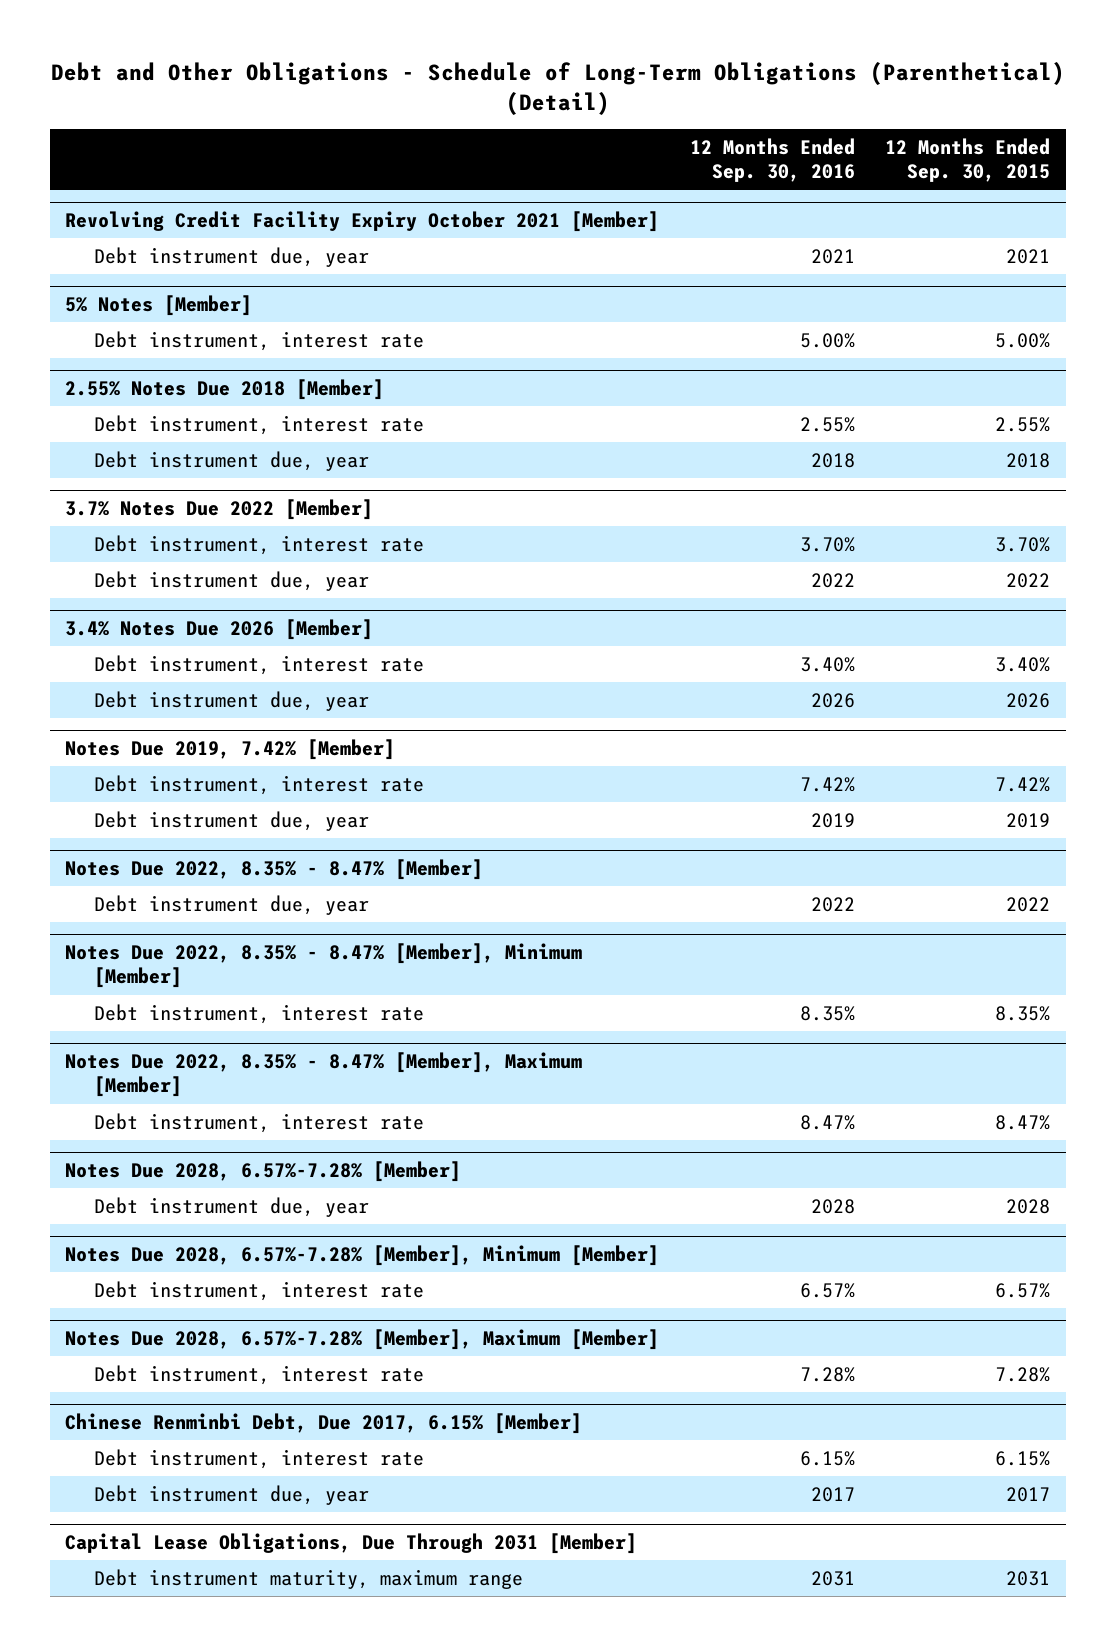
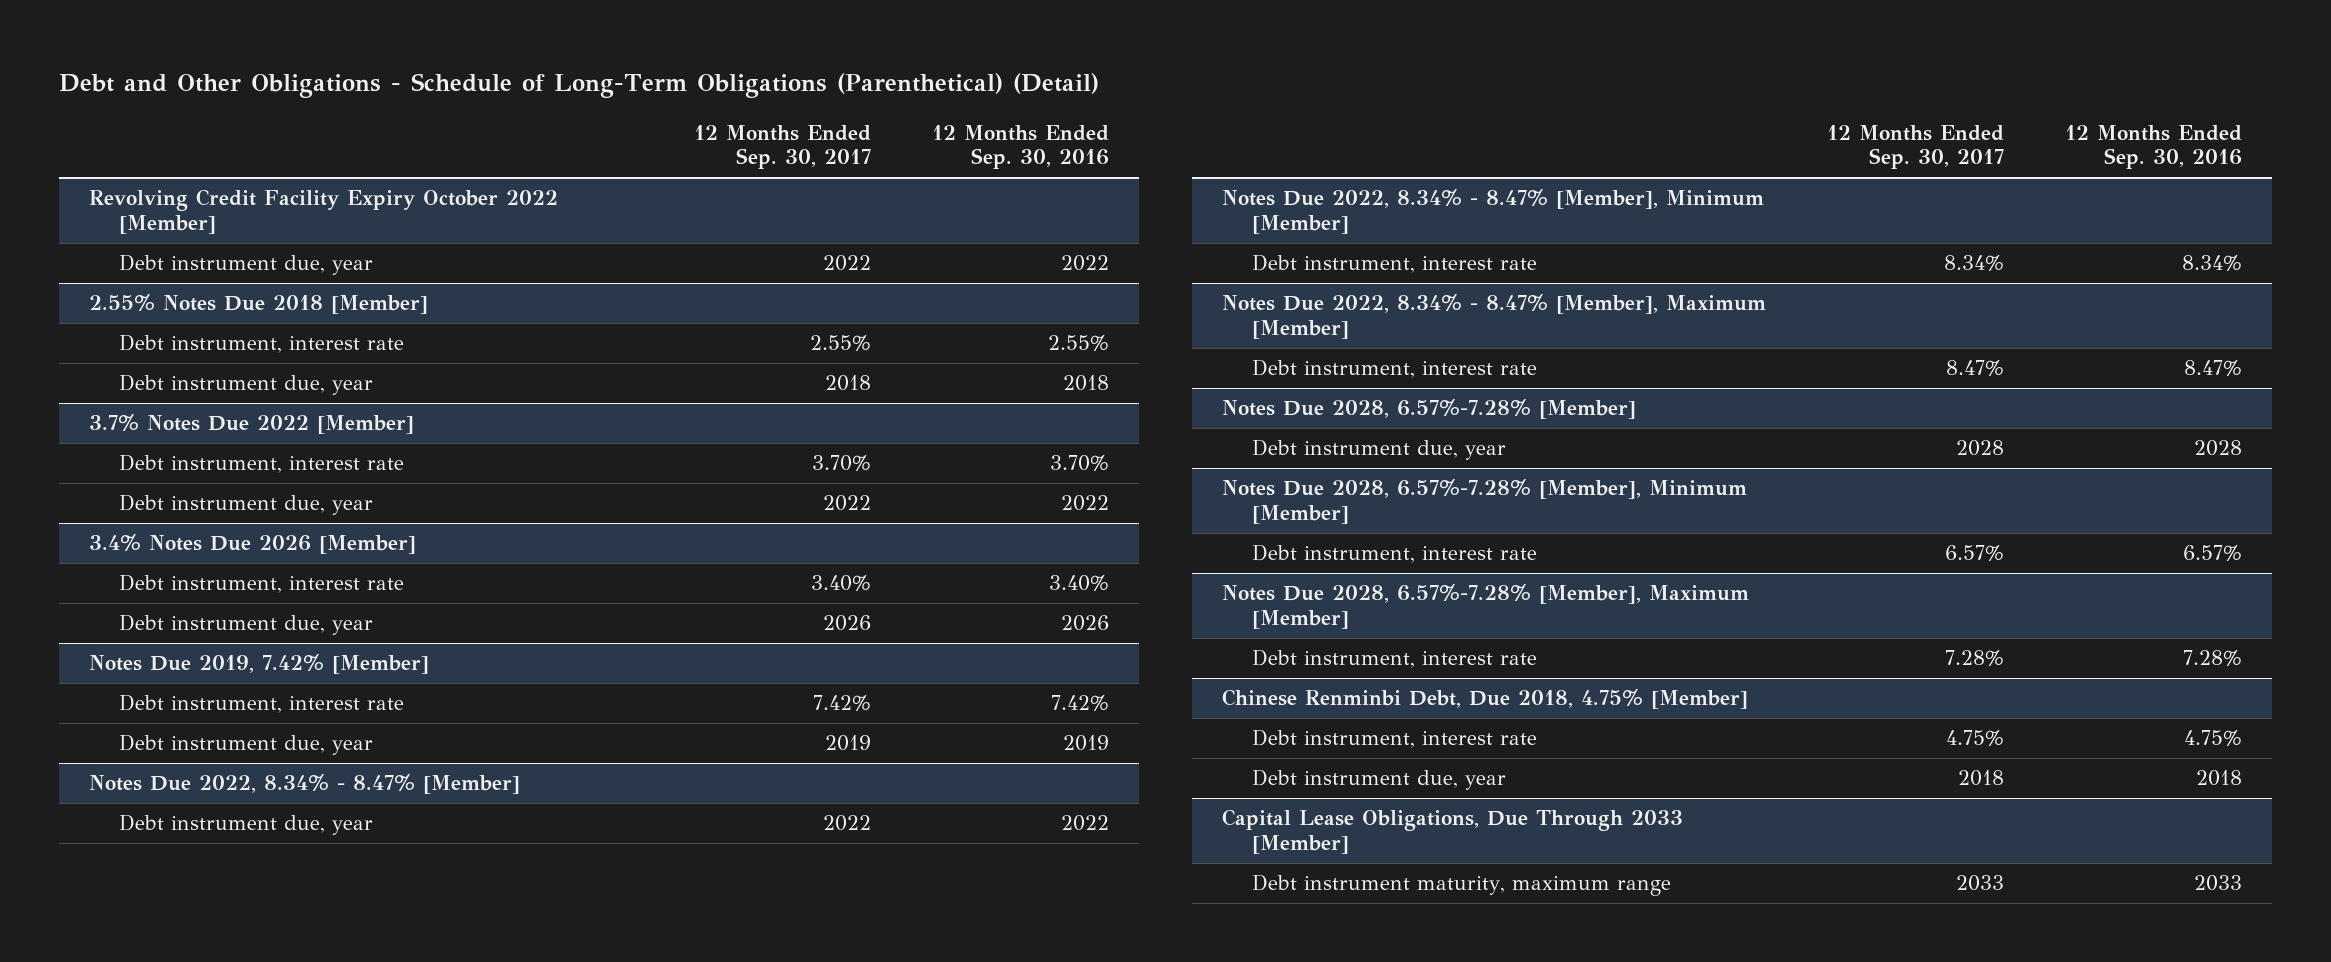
[885,137,1051,182] 12 Months Ended Sep. 30, 2015 -> none
none -> [693,124,871,170] 12 Months Ended Sep. 30, 2017
[65,294,253,316] 5% Notes [Member] -> none
[93,330,424,351] Debt instrument, interest rate -> none
[65,210,660,232] Revolving Credit Facility Expiry October 2021 [Member] -> [89,189,559,234] Revolving Credit Facility Expiry October 2022 [Member]
[810,248,855,264] 2021 -> [1060,255,1109,272] 2022
[65,858,484,880] Notes Due 2022, 8.35% - 8.47% [Member] -> [89,773,521,795] Notes Due 2022, 8.34% - 8.47% [Member]
[65,942,583,989] Notes Due 2022, 8.35% - 8.47% [Member], Minimum [Member] -> [1222,188,1765,234] Notes Due 2022, 8.34% - 8.47% [Member], Minimum [Member]
[799,1005,855,1021] 8.35% -> [2182,255,2243,272] 8.34%
[65,1051,583,1098] Notes Due 2022, 8.35% - 8.47% [Member], Maximum [Member] -> [1222,293,1767,339] Notes Due 2022, 8.34% - 8.47% [Member], Maximum [Member]
[65,1412,583,1434] Chinese Renminbi Debt, Due 2017, 6.15% [Member] -> none
none -> [1222,688,1749,710] Chinese Renminbi Debt, Due 2018, 4.75% [Member]
[799,1450,855,1466] 6.15% -> [2184,730,2243,747] 4.75%
[810,1486,855,1502] 2017 -> [2196,770,2243,787] 2018
[65,1532,638,1554] Capital Lease Obligations, Due Through 2031 [Member] -> [1222,809,1684,854] Capital Lease Obligations, Due Through 2033 [Member]
[810,1570,855,1586] 2031 -> [2194,875,2243,892] 2033

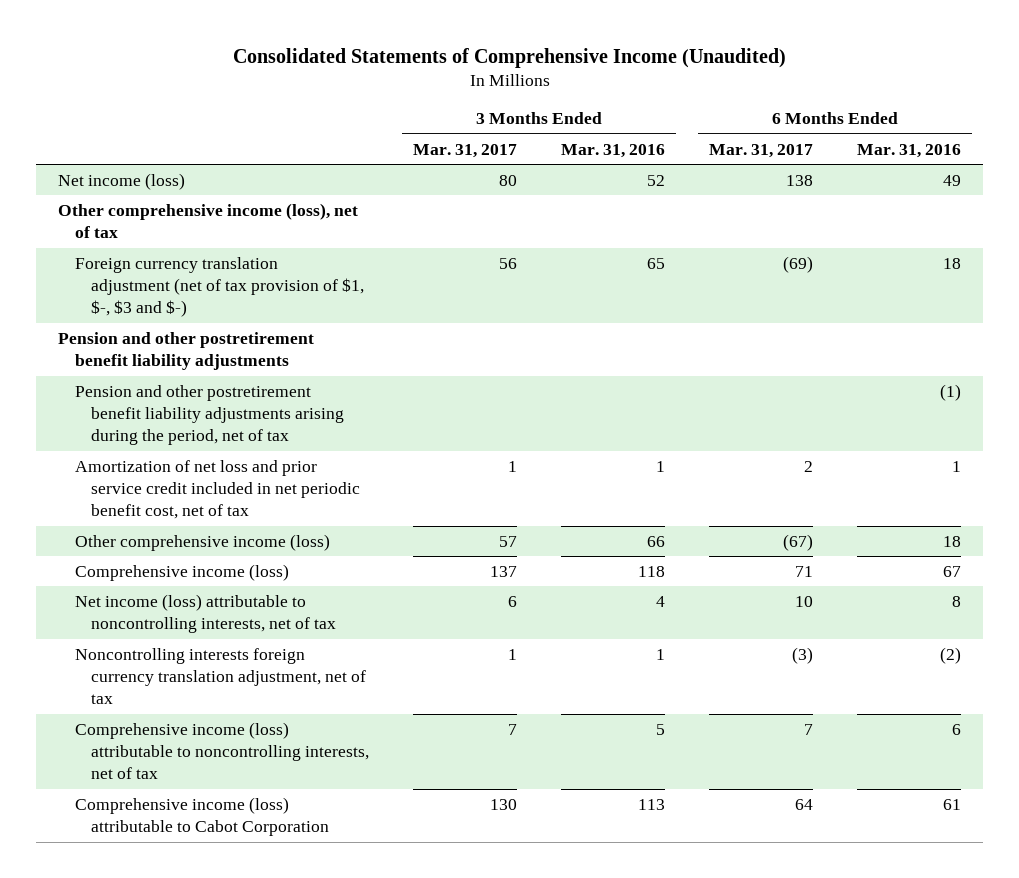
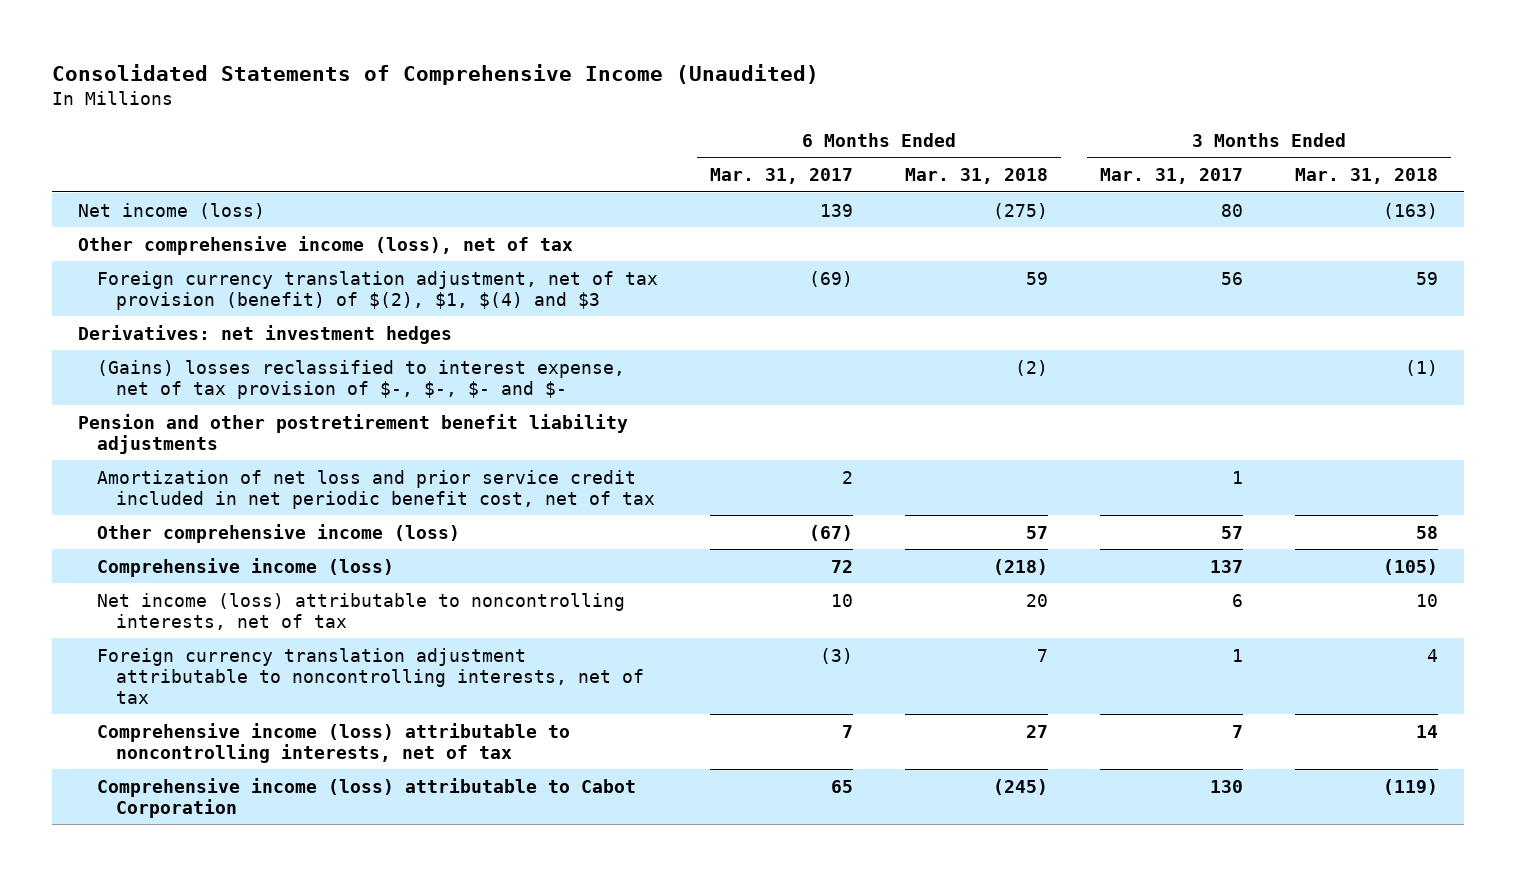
[561,143,666,158] Mar. 31, 2016 -> none
[857,143,962,158] Mar. 31, 2016 -> none
none -> [905,168,1049,185] Mar. 31, 2018
none -> [1295,168,1439,185] Mar. 31, 2018
[786,174,814,186] 138 -> [820,203,854,217] 139
[74,256,365,318] Foreign currency translation adjustment (net of tax provision of $1, $-, $3 and $-) -> [97,270,659,310] Foreign currency translation adjustment, net of tax provision (benefit) of $(2), $1, $(4) and $3
none -> [78,324,453,344] Derivatives: net investment hedges
none -> [97,359,626,399] (Gains) losses reclassified to interest expense, net of tax provision of $-, $-, $- and $-
[74,384,345,446] Pension and other postretirement benefit liability adjustments arising during the period, net of tax -> none
[795,565,814,577] 71 -> [831,559,854,573] 72
[74,647,367,705] Noncontrolling interests foreign currency translation adjustment, net of tax -> [97,647,644,704] Foreign currency translation adjustment attributable to noncontrolling interests, net of tax
[795,798,814,810] 64 -> [831,779,854,793] 65

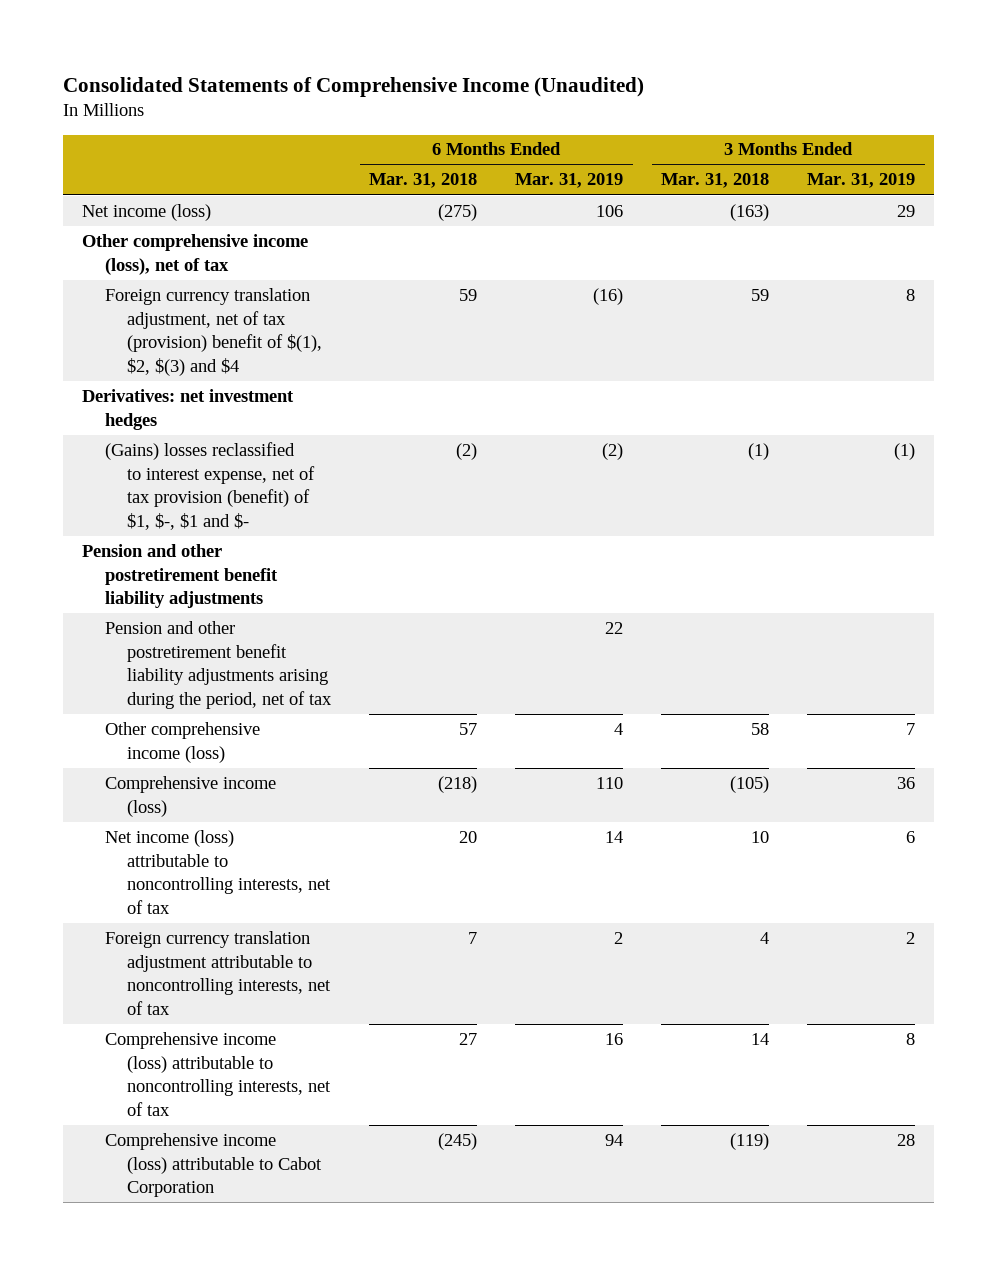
[710,168,854,185] Mar. 31, 2017 -> none
[1100,168,1244,185] Mar. 31, 2017 -> none
none -> [515,173,624,189] Mar. 31, 2019
none -> [807,173,916,189] Mar. 31, 2019
[97,270,659,310] Foreign currency translation adjustment, net of tax provision (benefit) of $(2), $1, $(4) and $3 -> [104,287,323,376] Foreign currency translation adjustment, net of tax (provision) benefit of $(1), $2, $(3) and $4
[97,359,626,399] (Gains) losses reclassified to interest expense, net of tax provision of $-, $-, $- and $- -> [104,441,316,530] (Gains) losses reclassified to interest expense, net of tax provision (benefit) of $1, $-, $1 and $-
[97,469,655,509] Amortization of net loss and prior service credit included in net periodic benefit cost, net of tax -> none
none -> [104,620,333,709] Pension and other postretirement benefit liability adjustments arising during the period, net of tax

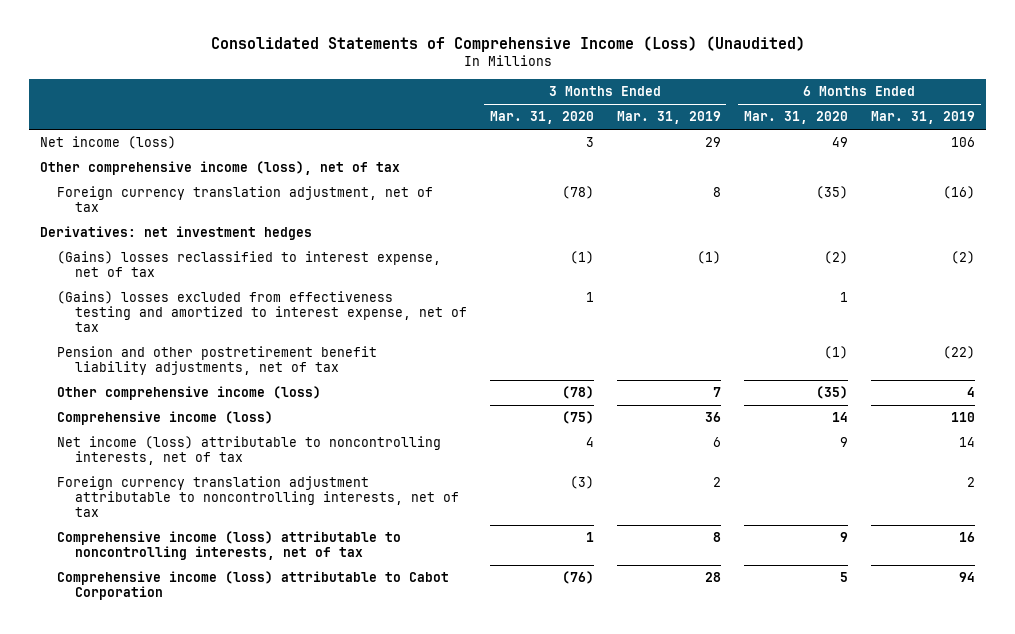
[63,76,645,97] Consolidated Statements of Comprehensive Income (Unaudited) -> [210,35,805,52] Consolidated Statements of Comprehensive Income (Loss) (Unaudited)
[369,173,478,189] Mar. 31, 2018 -> none
[661,173,770,189] Mar. 31, 2018 -> none
none -> [489,111,594,125] Mar. 31, 2020
none -> [743,111,848,125] Mar. 31, 2020
[104,287,323,376] Foreign currency translation adjustment, net of tax (provision) benefit of $(1), $2, $(3) and $4 -> [57,186,434,213] Foreign currency translation adjustment, net of tax
[82,543,278,609] Pension and other postretirement benefit liability adjustments -> none
[104,441,316,530] (Gains) losses reclassified to interest expense, net of tax provision (benefit) of $1, $-, $1 and $- -> [57,251,442,278] (Gains) losses reclassified to interest expense, net of tax
none -> [57,291,467,333] (Gains) losses excluded from effectiveness testing and amortized to interest expense, net of tax
[104,620,333,709] Pension and other postretirement benefit liability adjustments arising during the period, net of tax -> [57,346,378,376] Pension and other postretirement benefit liability adjustments, net of tax
[605,621,624,634] 22 -> [942,346,975,360] (22)

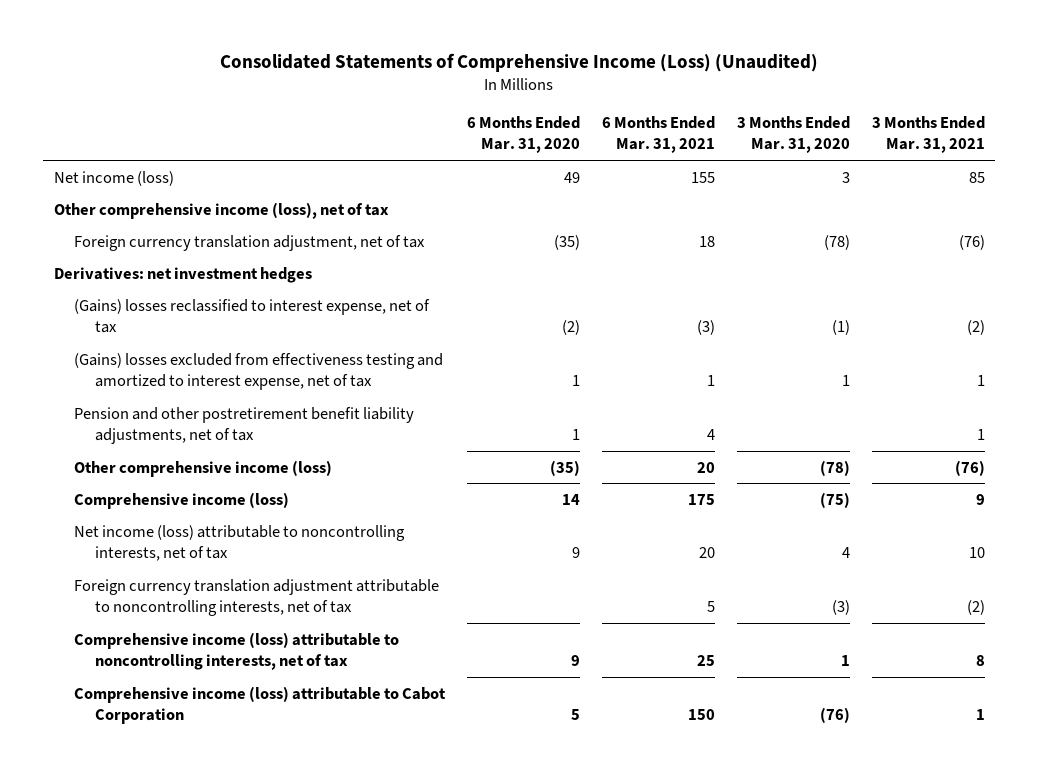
[616,111,721,125] Mar. 31, 2019 -> none
[870,111,975,125] Mar. 31, 2019 -> none
none -> [601,116,715,154] 6 Months Ended Mar. 31, 2021
none -> [871,116,985,154] 3 Months Ended Mar. 31, 2021
[823,346,848,360] (1) -> [572,428,581,440] 1

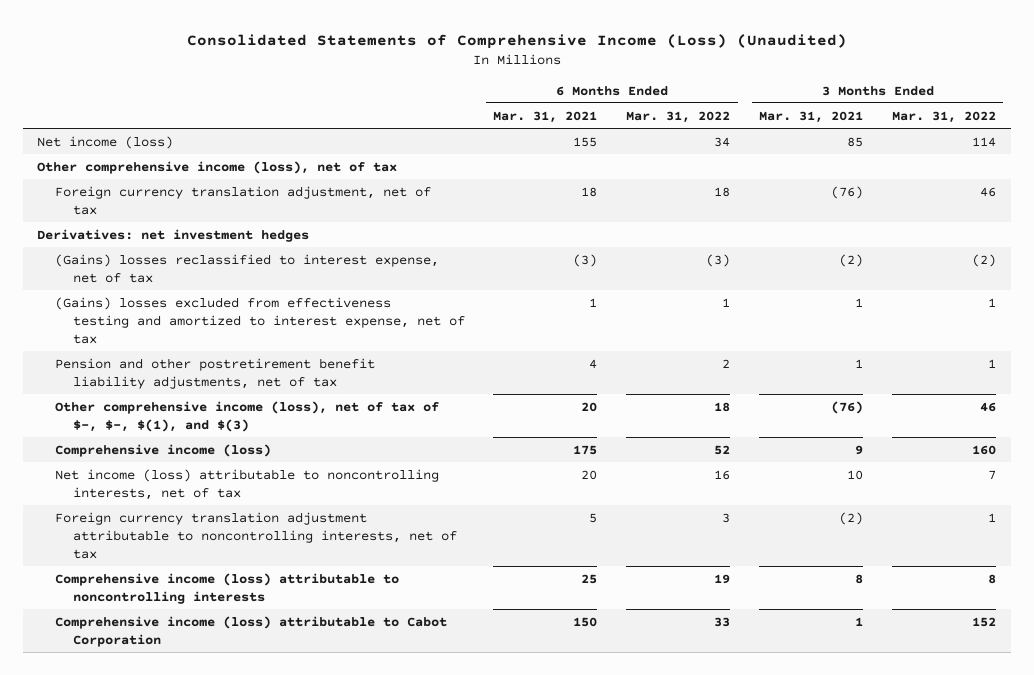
[467,116,581,154] 6 Months Ended Mar. 31, 2020 -> none
[736,116,850,154] 3 Months Ended Mar. 31, 2020 -> none
none -> [626,110,731,123] Mar. 31, 2022
none -> [892,110,997,123] Mar. 31, 2022
[74,459,333,477] Other comprehensive income (loss) -> [55,400,440,432] Other comprehensive income (loss), net of tax of $-, $-, $(1), and $(3)
[74,631,400,670] Comprehensive income (loss) attributable to noncontrolling interests, net of tax -> [55,572,400,604] Comprehensive income (loss) attributable to noncontrolling interests

